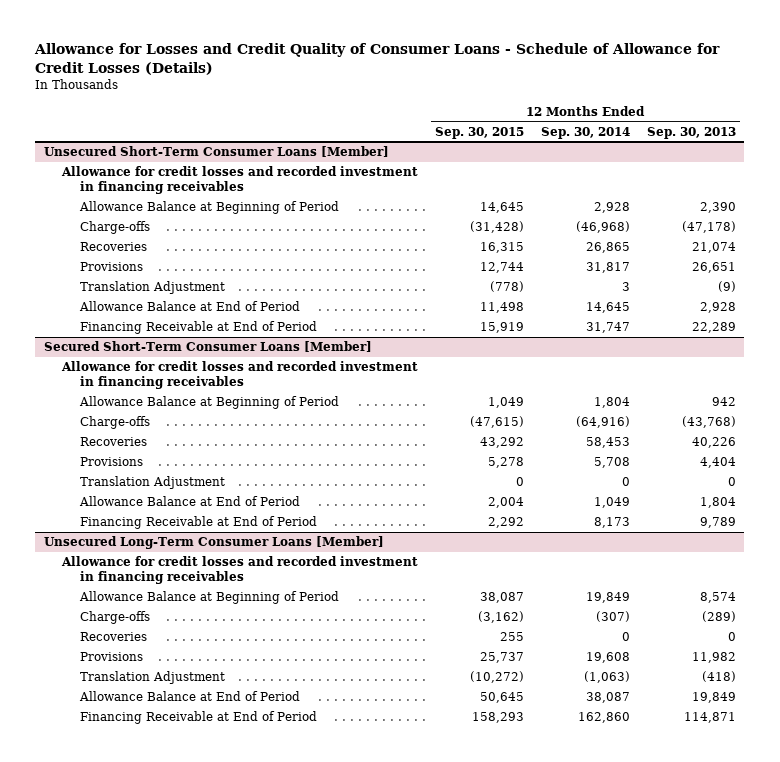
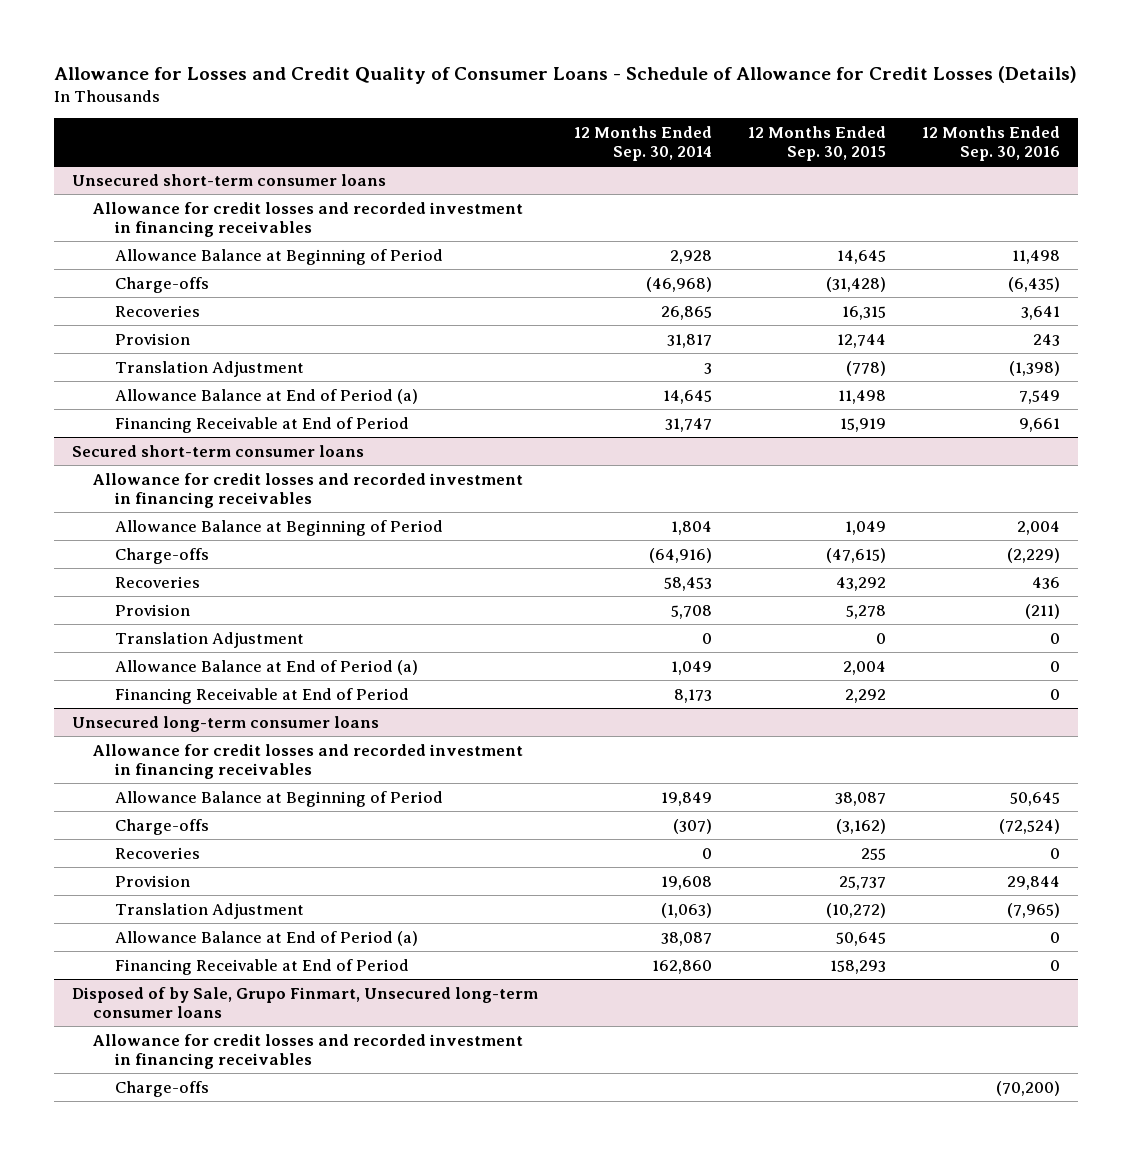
[646,126,736,139] Sep. 30, 2013 -> none
none -> [922,126,1061,162] 12 Months Ended Sep. 30, 2016
[43,146,389,158] Unsecured Short-Term Consumer Loans [Member] -> [72,173,387,186] Unsecured short-term consumer loans
[79,262,143,272] Provisions -> [114,332,190,345] Provision
[78,301,300,312] Allowance Balance at End of Period -> [114,388,418,404] Allowance Balance at End of Period (a)
[43,341,372,353] Secured Short-Term Consumer Loans [Member] -> [72,444,365,457] Secured short-term consumer loans
[79,457,143,467] Provisions -> [114,603,190,616] Provision
[78,496,300,507] Allowance Balance at End of Period -> [114,659,418,675] Allowance Balance at End of Period (a)
[43,536,384,550] Unsecured Long-Term Consumer Loans [Member] -> [72,715,380,732] Unsecured long-term consumer loans
[79,652,143,662] Provisions -> [114,874,190,887] Provision
[78,691,300,702] Allowance Balance at End of Period -> [114,930,418,946] Allowance Balance at End of Period (a)
none -> [72,986,539,1018] Disposed of by Sale, Grupo Finmart, Unsecured long-term consumer loans
none -> [93,1033,524,1069] Allowance for credit losses and recorded investment in financing receivables
none -> [114,1080,209,1097] Charge-offs

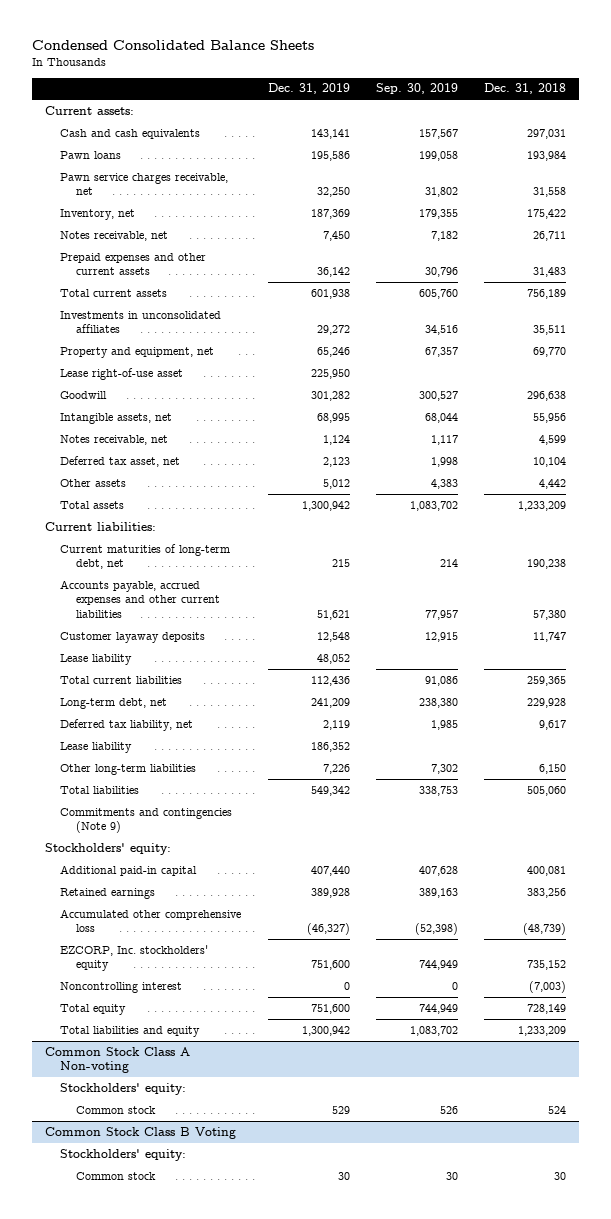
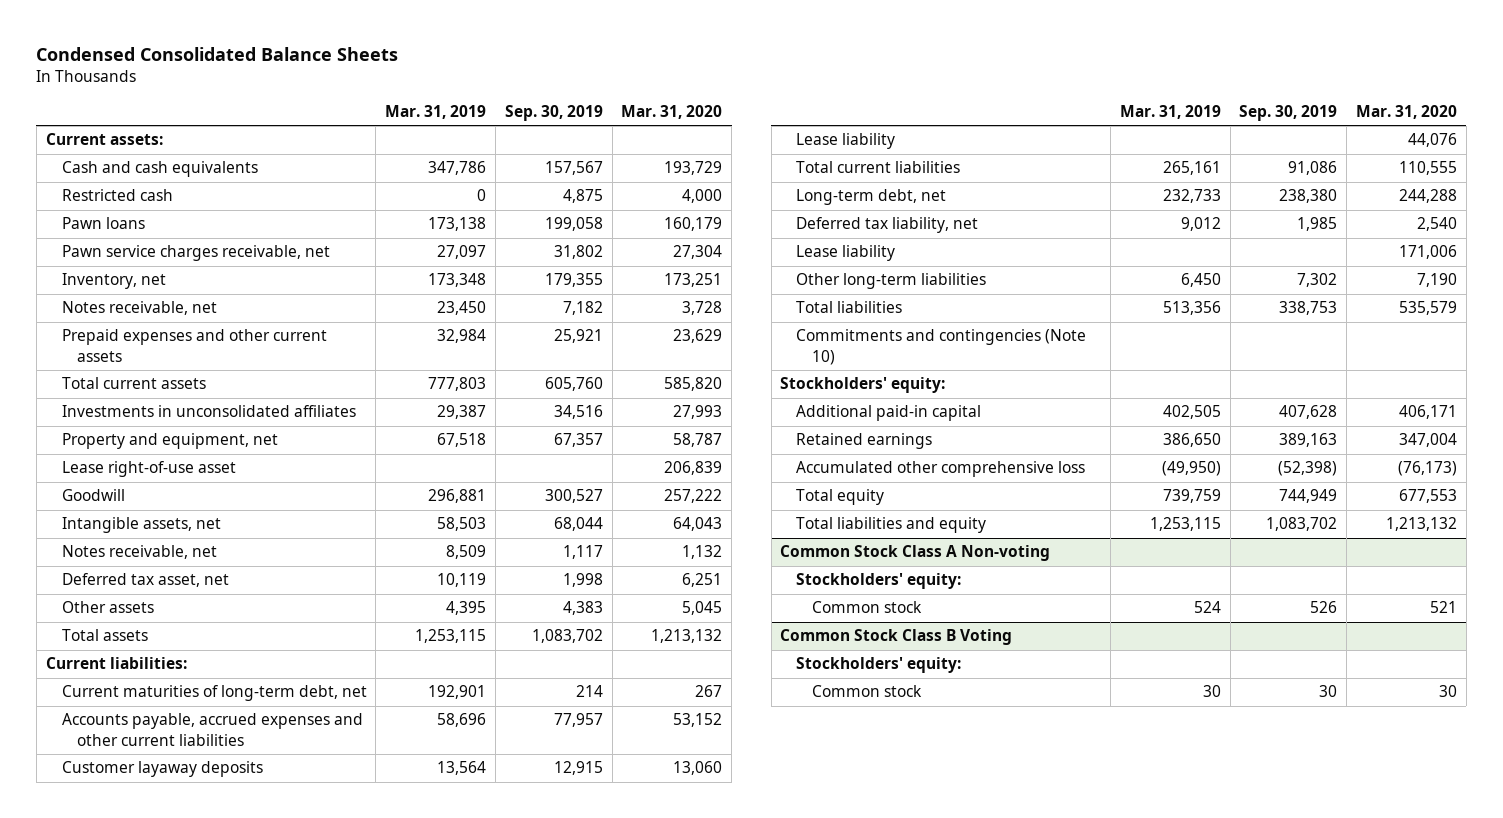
[267,83,350,95] Dec. 31, 2019 -> none
[483,83,566,95] Dec. 31, 2018 -> none
none -> [385,105,487,120] Mar. 31, 2019
none -> [621,105,723,120] Mar. 31, 2020
none -> [61,189,173,202] Restricted cash
[424,267,458,278] 30,796 -> [553,329,603,344] 25,921
[60,807,233,834] Commitments and contingencies (Note 9) -> [796,329,1087,365] Commitments and contingencies (Note 10)
[60,944,209,972] EZCORP, Inc. stockholders' equity -> none
[60,981,183,993] Noncontrolling interest -> none

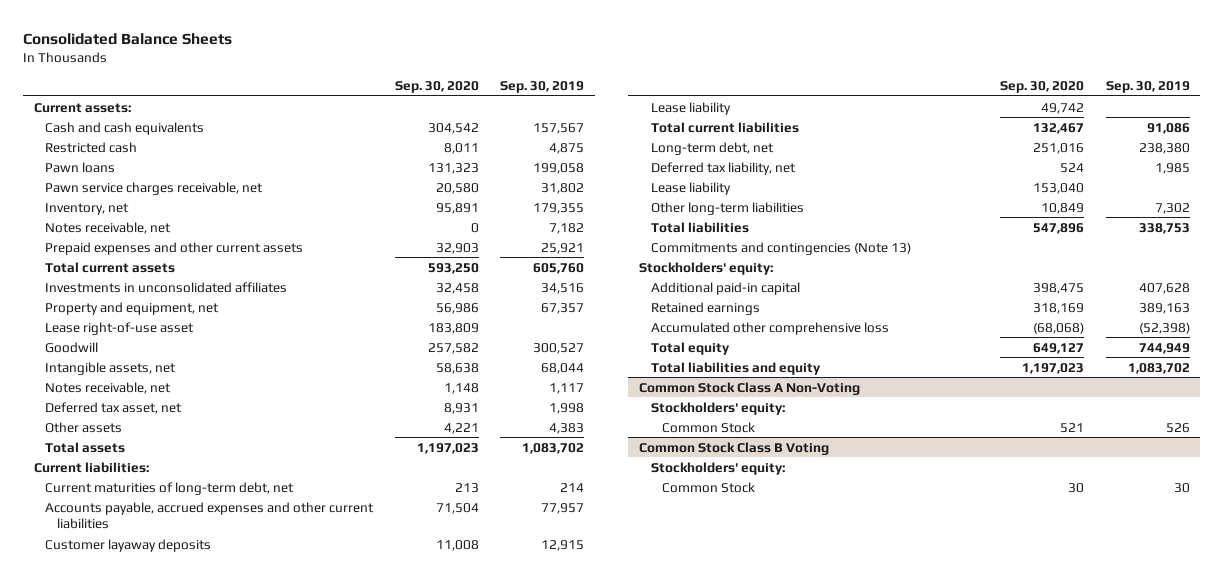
[36,46,399,61] Condensed Consolidated Balance Sheets -> [23,32,233,45] Consolidated Balance Sheets
[385,105,487,120] Mar. 31, 2019 -> none
[621,105,723,120] Mar. 31, 2020 -> none
none -> [394,81,479,94] Sep. 30, 2020
[796,329,1087,365] Commitments and contingencies (Note 10) -> [650,241,911,255] Commitments and contingencies (Note 13)
[780,545,1051,562] Common Stock Class A Non-voting -> [639,381,861,395] Common Stock Class A Non-Voting
[812,601,923,614] Common stock -> [662,421,756,433] Common Stock
[812,685,923,698] Common stock -> [662,481,756,493] Common Stock

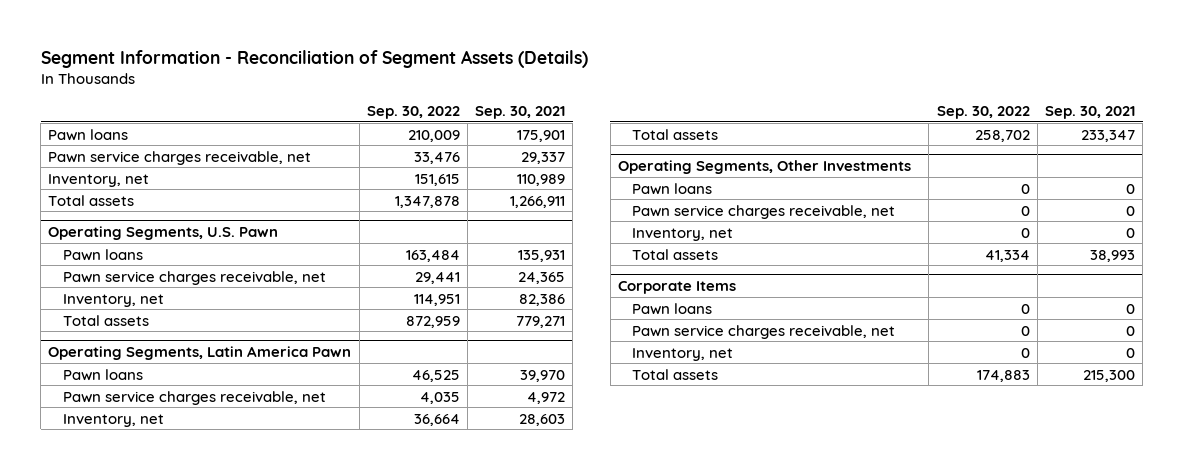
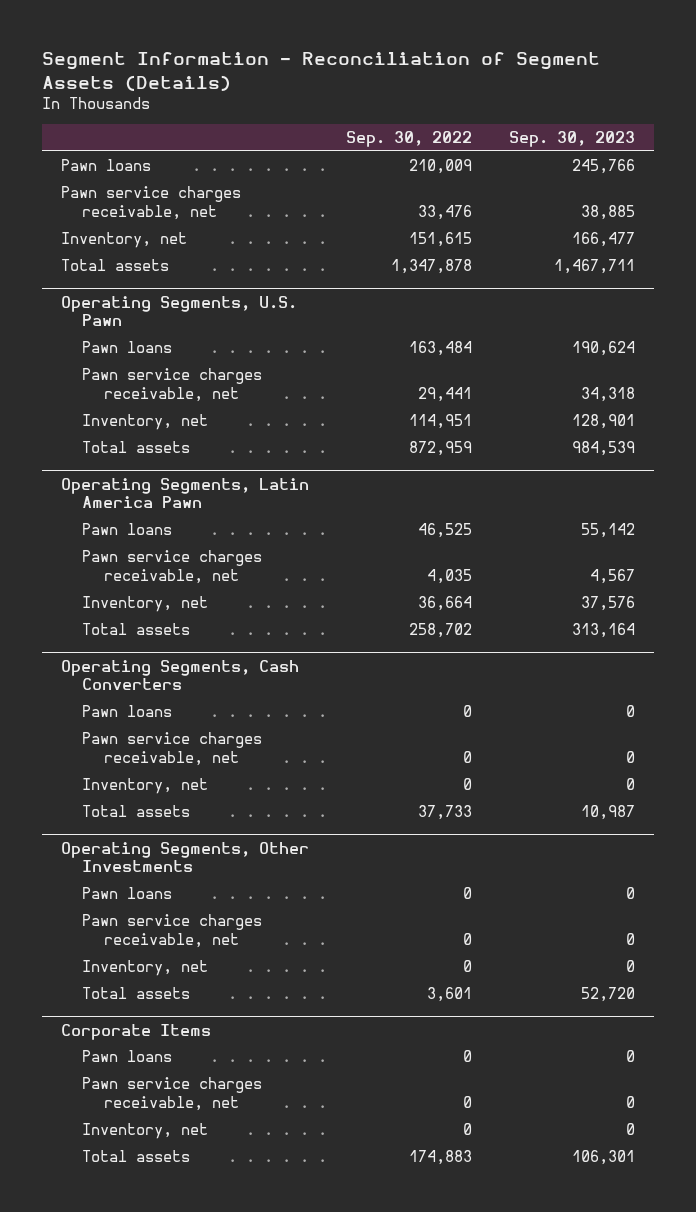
[475,105,566,119] Sep. 30, 2021 -> none
none -> [509,131,636,148] Sep. 30, 2023
none -> [60,659,299,691] Operating Segments, Cash Converters
none -> [82,705,173,718] Pawn loans
none -> [82,732,263,766] Pawn service charges receivable, net
none -> [82,778,209,795] Inventory, net
none -> [82,805,191,818] Total assets
[984,249,1030,262] 41,334 -> [426,987,472,1003] 3,601

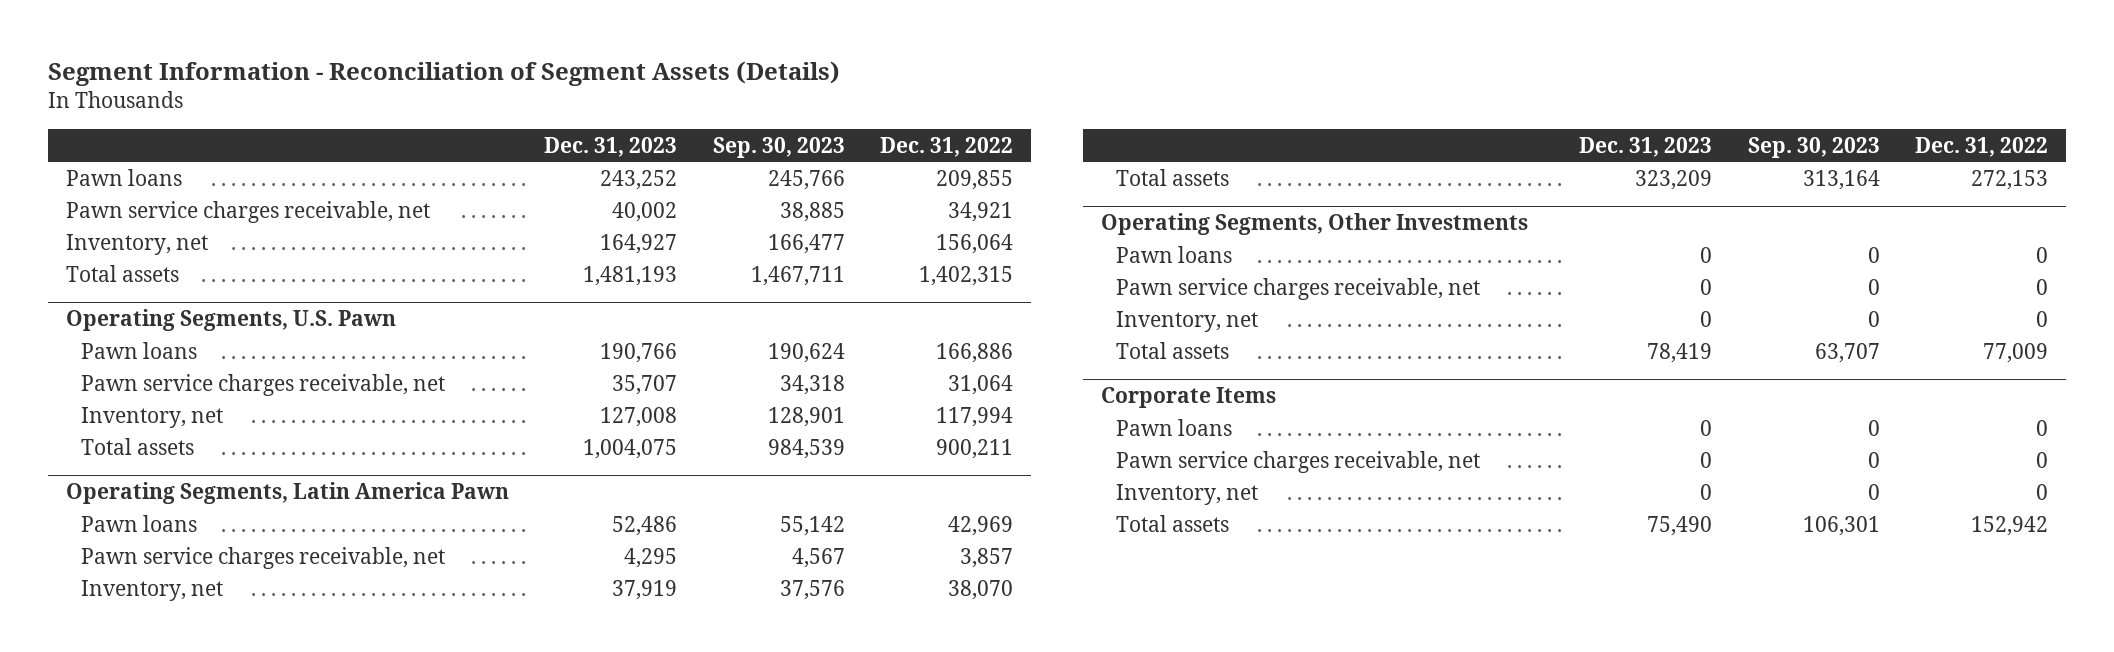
[345,131,472,148] Sep. 30, 2022 -> none
none -> [544,136,678,157] Dec. 31, 2023
none -> [880,136,1014,157] Dec. 31, 2022
[60,659,299,691] Operating Segments, Cash Converters -> none
[82,705,173,718] Pawn loans -> none
[82,732,263,766] Pawn service charges receivable, net -> none
[82,778,209,795] Inventory, net -> none
[82,805,191,818] Total assets -> none
[581,987,636,1003] 52,720 -> [1814,342,1880,363] 63,707

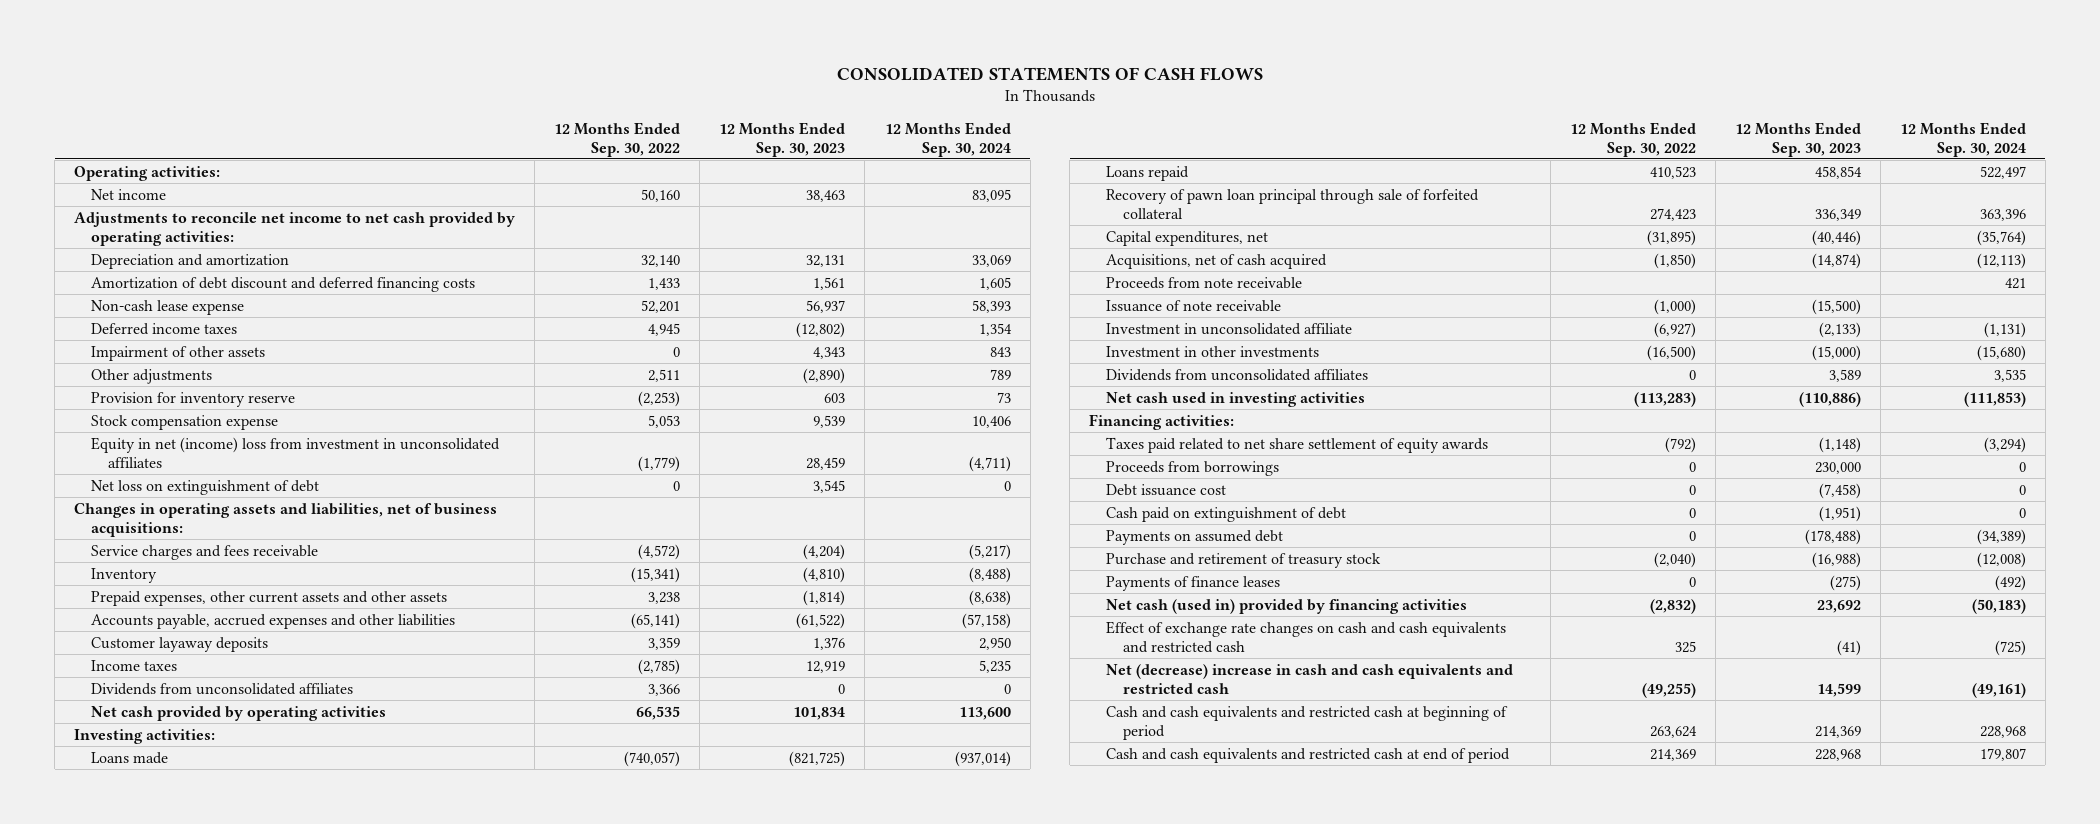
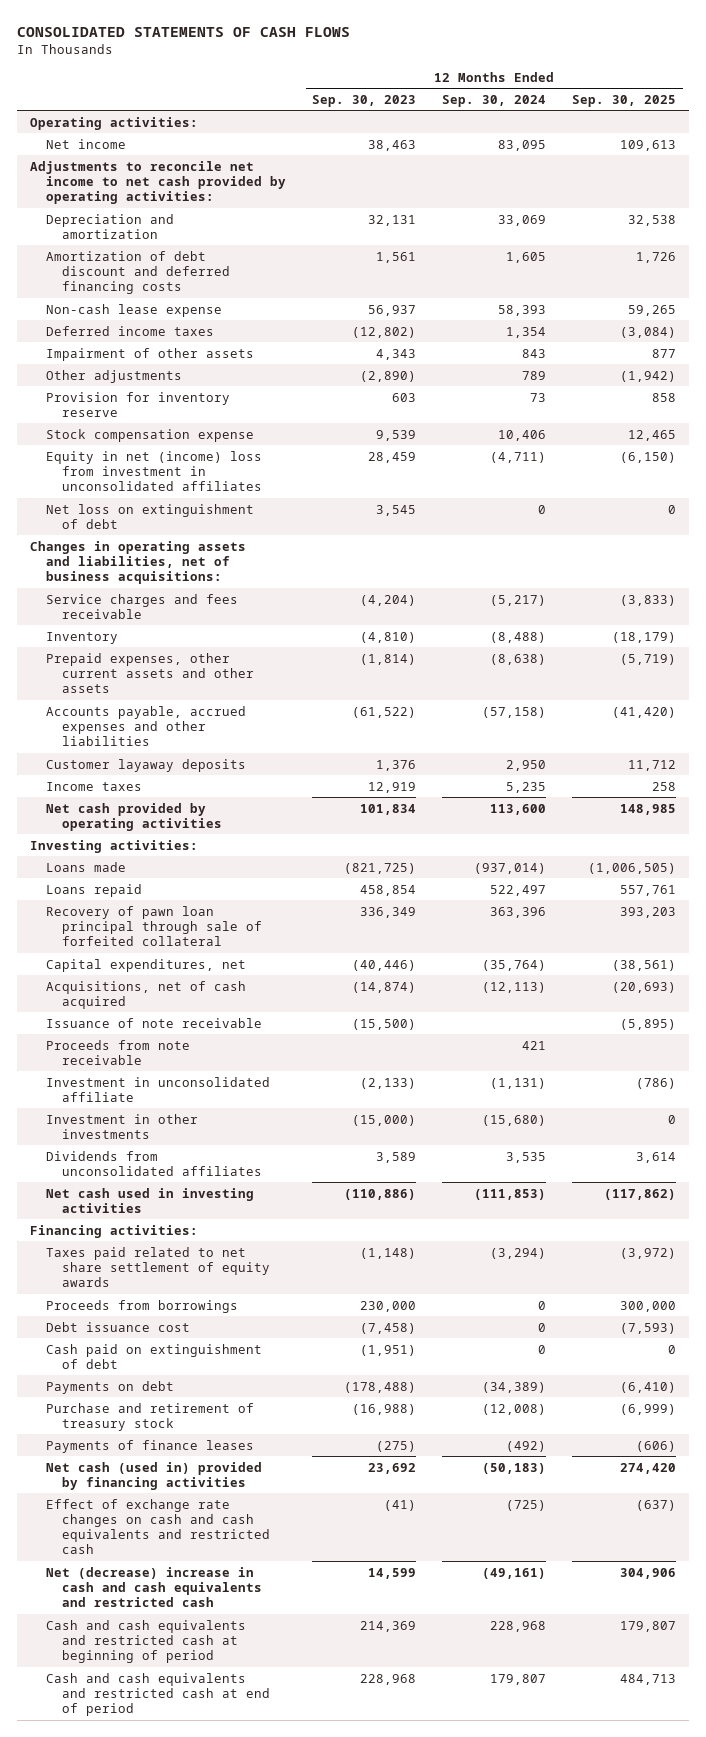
[554,121,681,157] 12 Months Ended Sep. 30, 2022 -> none
none -> [572,94,677,107] Sep. 30, 2025
[91,682,354,695] Dividends from unconsolidated affiliates -> none
[1106,276,1303,289] Proceeds from note receivable -> [46,1039,191,1065] Proceeds from note receivable
[1106,529,1284,545] Payments on assumed debt -> [46,1380,175,1394] Payments on debt

